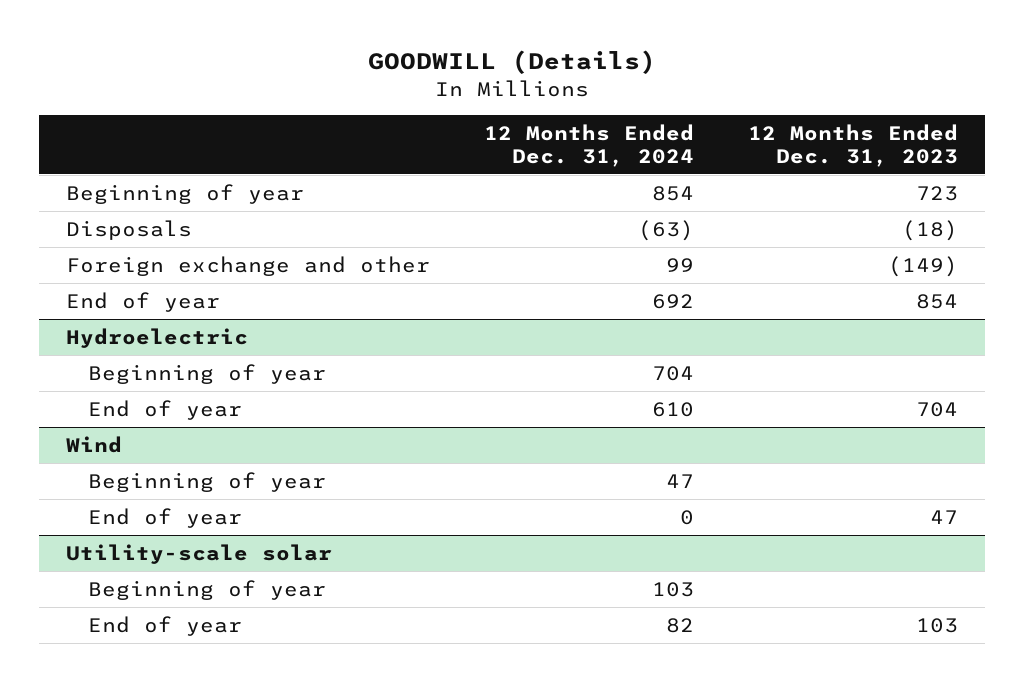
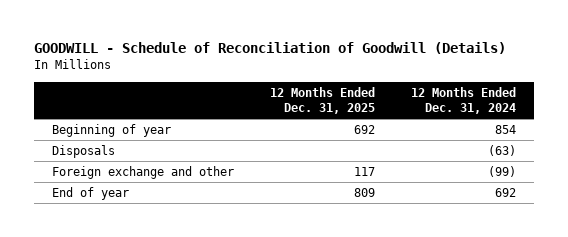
[367,50,656,75] GOODWILL (Details) -> [34,41,507,54] GOODWILL - Schedule of Reconciliation of Goodwill (Details)
[747,123,958,167] 12 Months Ended Dec. 31, 2023 -> none
none -> [270,86,376,114] 12 Months Ended Dec. 31, 2025
[665,257,694,272] 99 -> [488,166,517,178] (99)
[65,327,248,348] Hydroelectric -> none
[87,363,326,384] Beginning of year -> none
[87,399,242,420] End of year -> none
[65,435,122,453] Wind -> none
[87,471,326,492] Beginning of year -> none
[87,507,242,528] End of year -> none
[65,543,332,564] Utility-scale solar -> none
[87,579,326,600] Beginning of year -> none
[87,615,242,636] End of year -> none

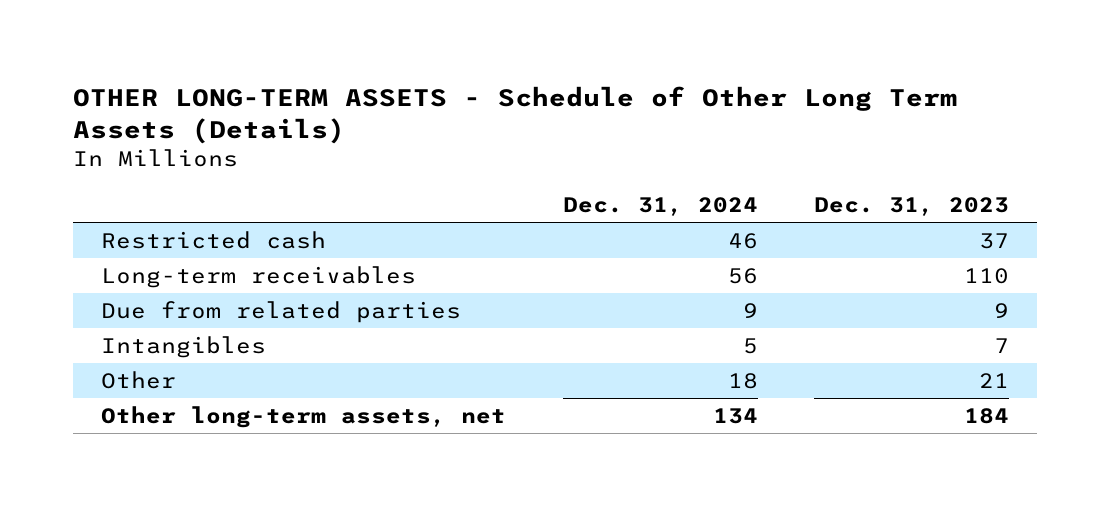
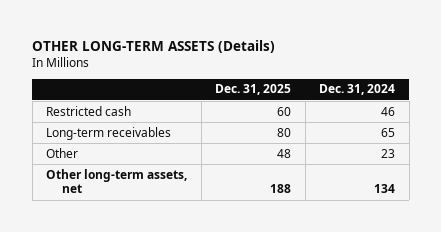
[73,85,958,145] OTHER LONG-TERM ASSETS - Schedule of Other Long Term Assets (Details) -> [32,39,276,53] OTHER LONG-TERM ASSETS (Details)
[813,197,1009,217] Dec. 31, 2023 -> none
none -> [215,84,292,96] Dec. 31, 2025
[101,300,462,323] Due from related parties -> none
[101,335,267,358] Intangibles -> none
[727,267,758,284] 56 -> [381,127,396,137] 65
[727,372,758,389] 18 -> [381,148,396,158] 23

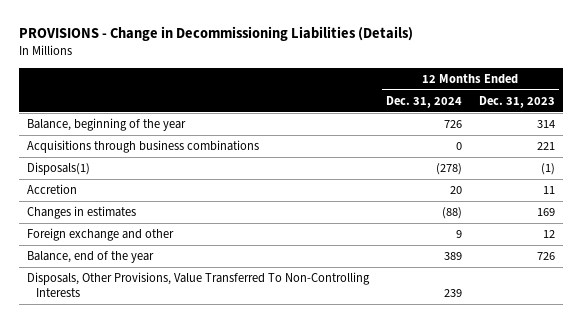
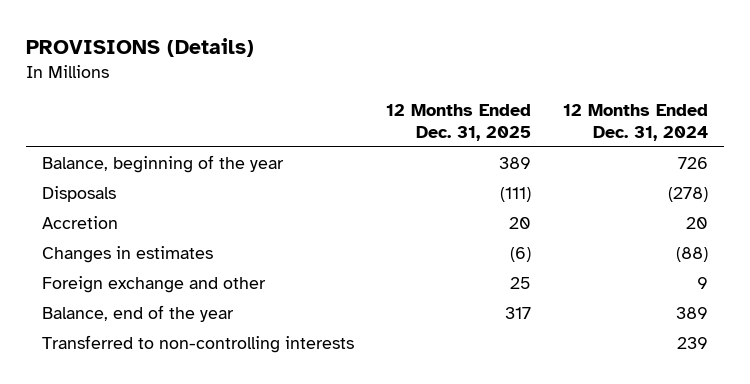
[18,26,413,42] PROVISIONS - Change in Decommissioning Liabilities (Details) -> [25,37,254,57] PROVISIONS (Details)
[478,96,555,109] Dec. 31, 2023 -> none
none -> [385,104,531,141] 12 Months Ended Dec. 31, 2025
[27,140,260,154] Acquisitions through business combinations -> none
[27,162,91,176] Disposals(1) -> [41,185,116,202] Disposals
[27,272,371,298] Disposals, Other Provisions, Value Transferred To Non-Controlling Interests -> [41,334,354,353] Transferred to non-controlling interests

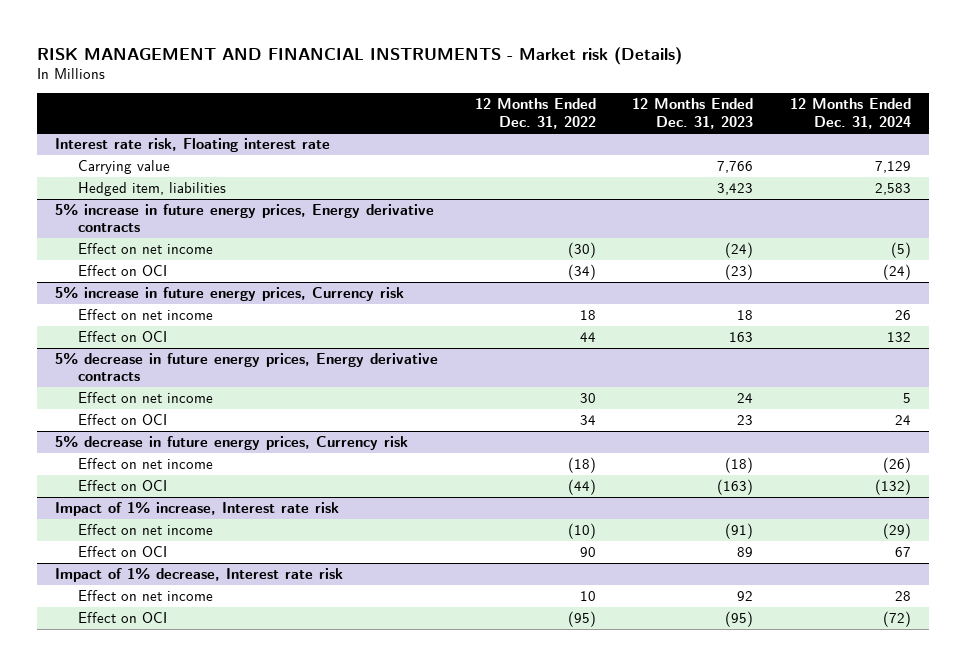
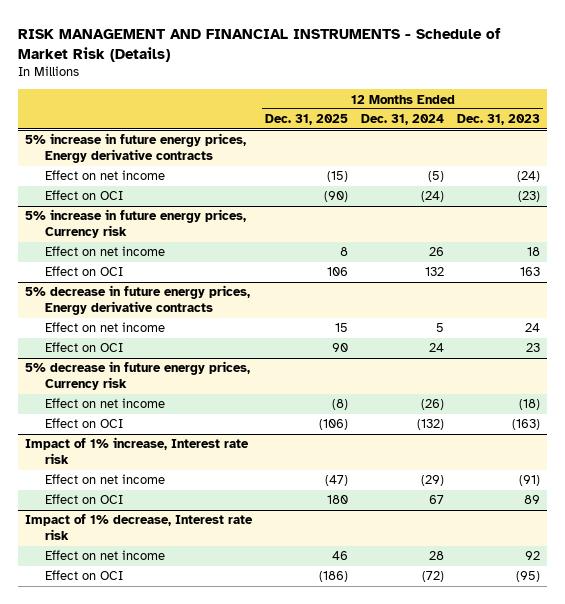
[37,46,683,65] RISK MANAGEMENT AND FINANCIAL INSTRUMENTS - Market risk (Details) -> [18,27,502,62] RISK MANAGEMENT AND FINANCIAL INSTRUMENTS - Schedule of Market Risk (Details)
[474,98,596,129] 12 Months Ended Dec. 31, 2022 -> none
none -> [265,114,349,126] Dec. 31, 2025
[55,137,331,152] Interest rate risk, Floating interest rate -> none
[77,159,170,174] Carrying value -> none
[77,181,226,196] Hedged item, liabilities -> none

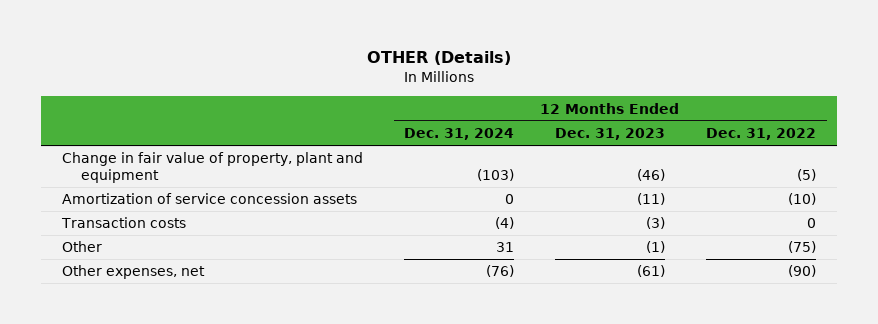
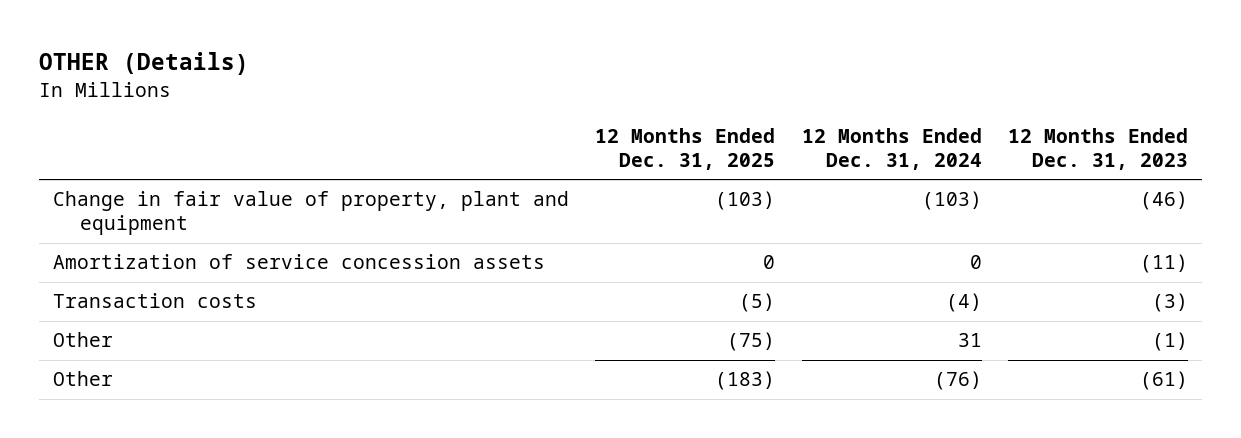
[706,128,817,141] Dec. 31, 2022 -> none
none -> [595,127,776,170] 12 Months Ended Dec. 31, 2025
[61,265,205,280] Other expenses, net -> [52,371,113,387] Other

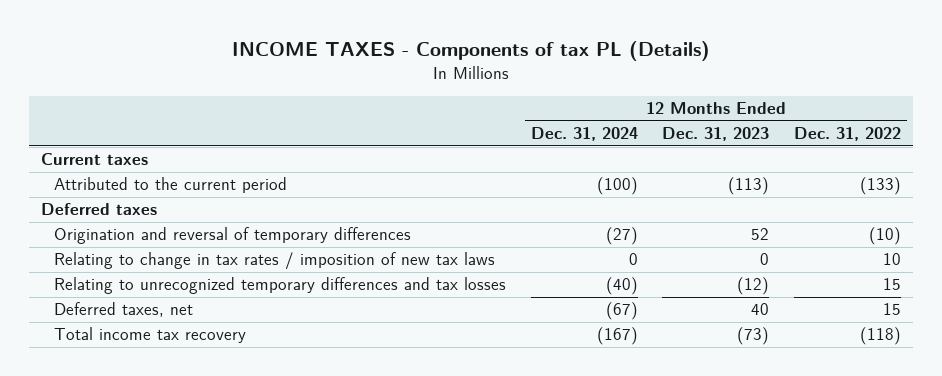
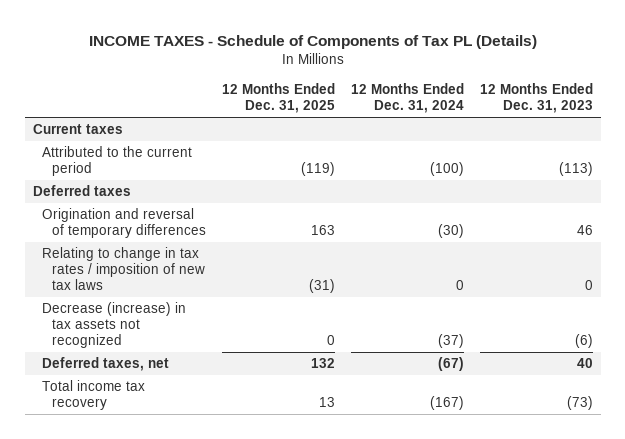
[231,40,710,61] INCOME TAXES - Components of tax PL (Details) -> [88,34,537,49] INCOME TAXES - Schedule of Components of Tax PL (Details)
[793,127,901,142] Dec. 31, 2022 -> none
none -> [222,83,336,114] 12 Months Ended Dec. 31, 2025
[605,227,638,246] (27) -> [437,224,464,239] (30)
[751,228,770,241] 52 -> [576,225,593,236] 46
[54,277,507,295] Relating to unrecognized temporary differences and tax losses -> none
none -> [42,302,187,349] Decrease (increase) in tax assets not recognized

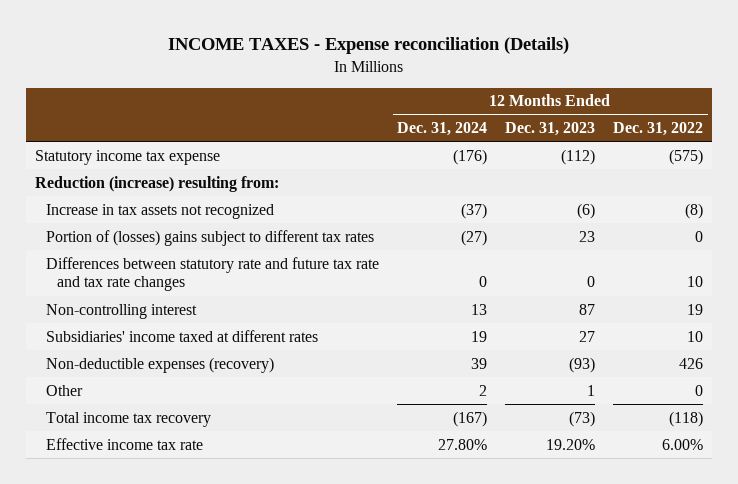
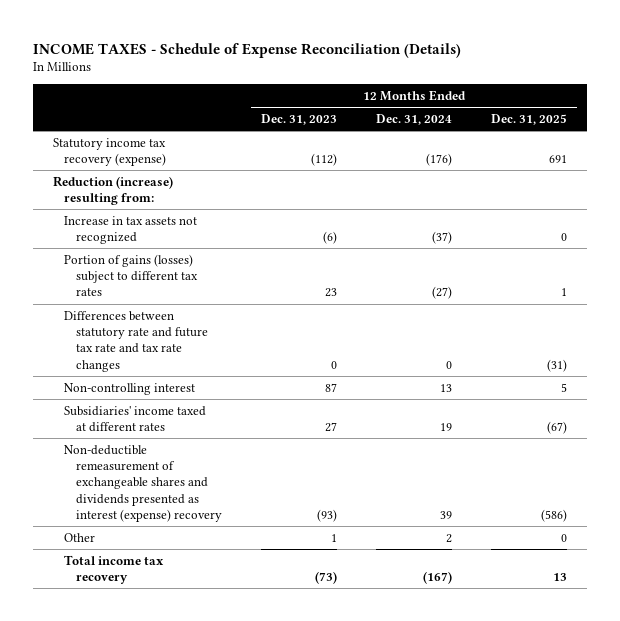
[167,37,569,55] INCOME TAXES - Expense reconciliation (Details) -> [33,42,462,58] INCOME TAXES - Schedule of Expense Reconciliation (Details)
[613,122,704,137] Dec. 31, 2022 -> none
none -> [491,113,568,125] Dec. 31, 2025
[34,149,220,165] Statutory income tax expense -> [52,137,167,167] Statutory income tax recovery (expense)
[46,229,375,246] Portion of (losses) gains subject to different tax rates -> [64,253,199,297] Portion of gains (losses) subject to different tax rates
[46,356,275,373] Non-deductible expenses (recovery) -> [64,444,223,523] Non-deductible remeasurement of exchangeable shares and dividends presented as interest (expense) recovery
[46,437,204,450] Effective income tax rate -> none

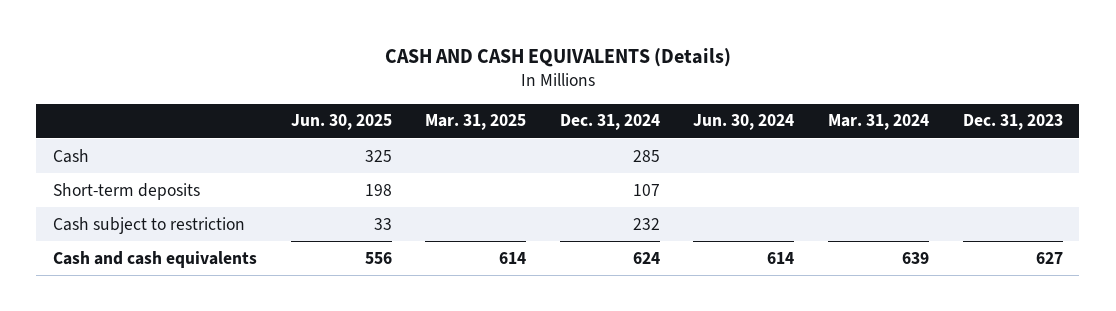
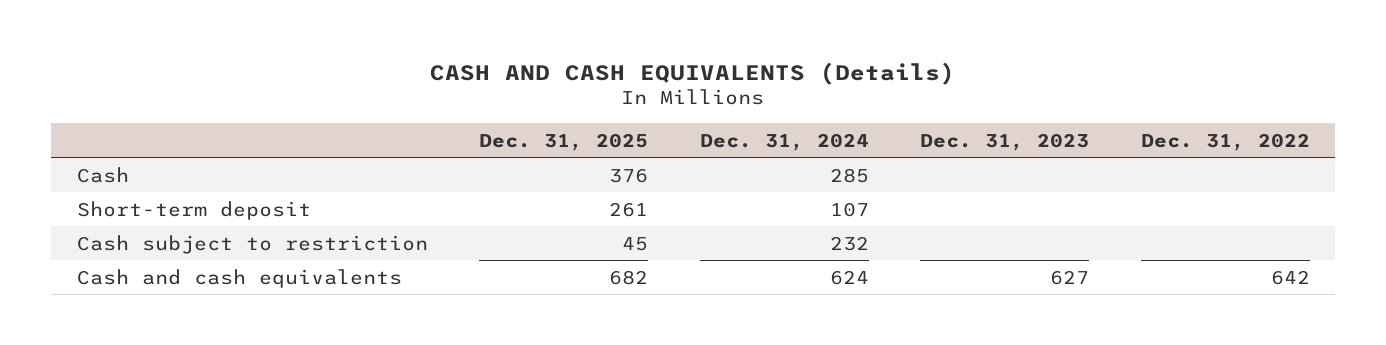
[290,114,392,131] Jun. 30, 2025 -> none
[425,114,527,131] Mar. 31, 2025 -> none
[693,114,795,131] Jun. 30, 2024 -> none
[828,114,930,131] Mar. 31, 2024 -> none
none -> [479,132,649,151] Dec. 31, 2025
none -> [1140,132,1310,151] Dec. 31, 2022
[53,182,201,200] Short-term deposits -> [76,200,311,220] Short-term deposit

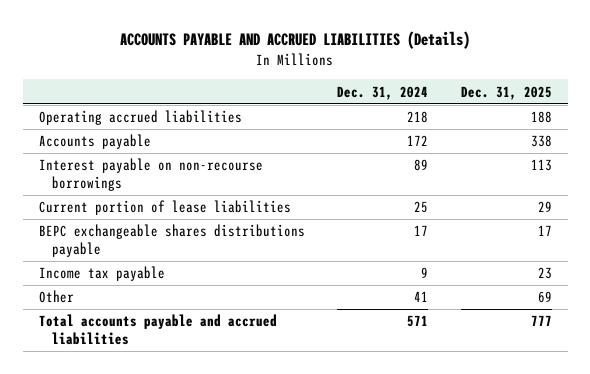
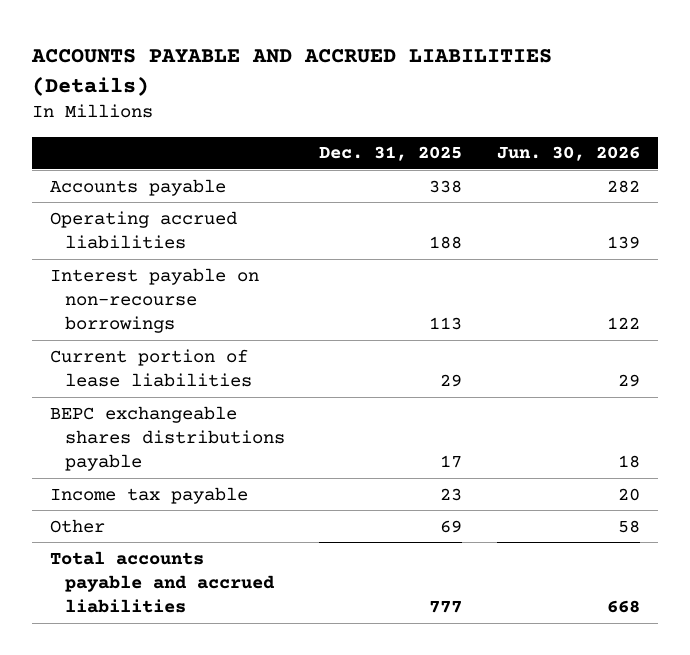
[337,85,429,100] Dec. 31, 2024 -> none
none -> [497,146,641,162] Jun. 30, 2026
[38,110,242,126] Operating accrued liabilities -> [49,210,237,250] Operating accrued liabilities

